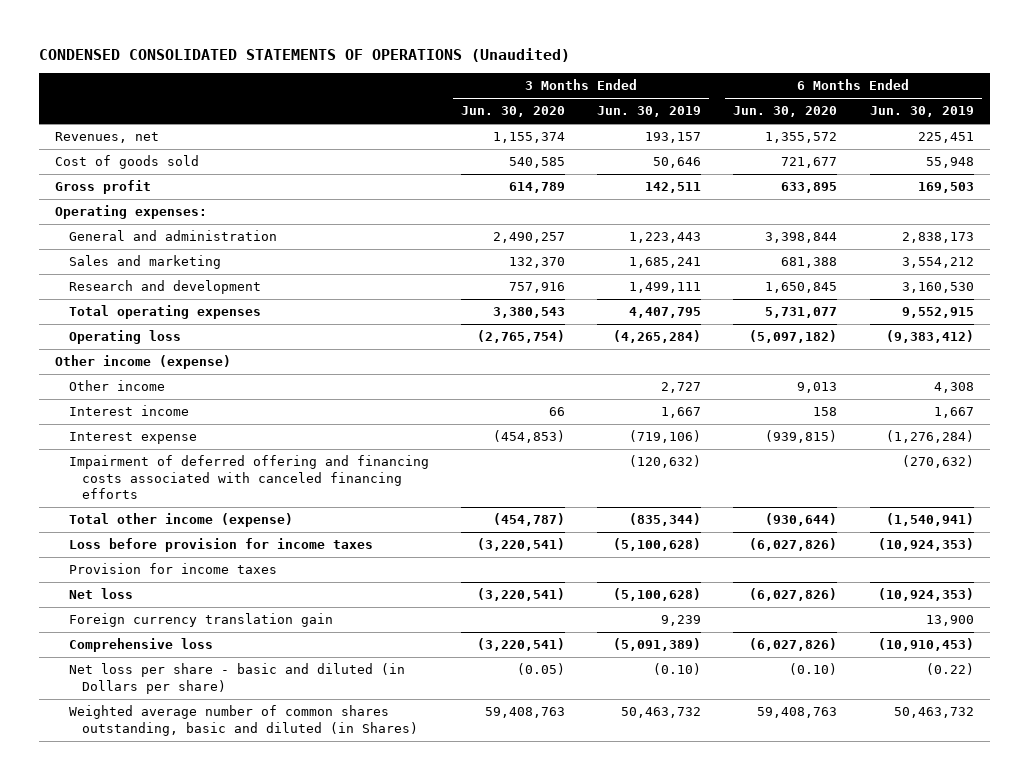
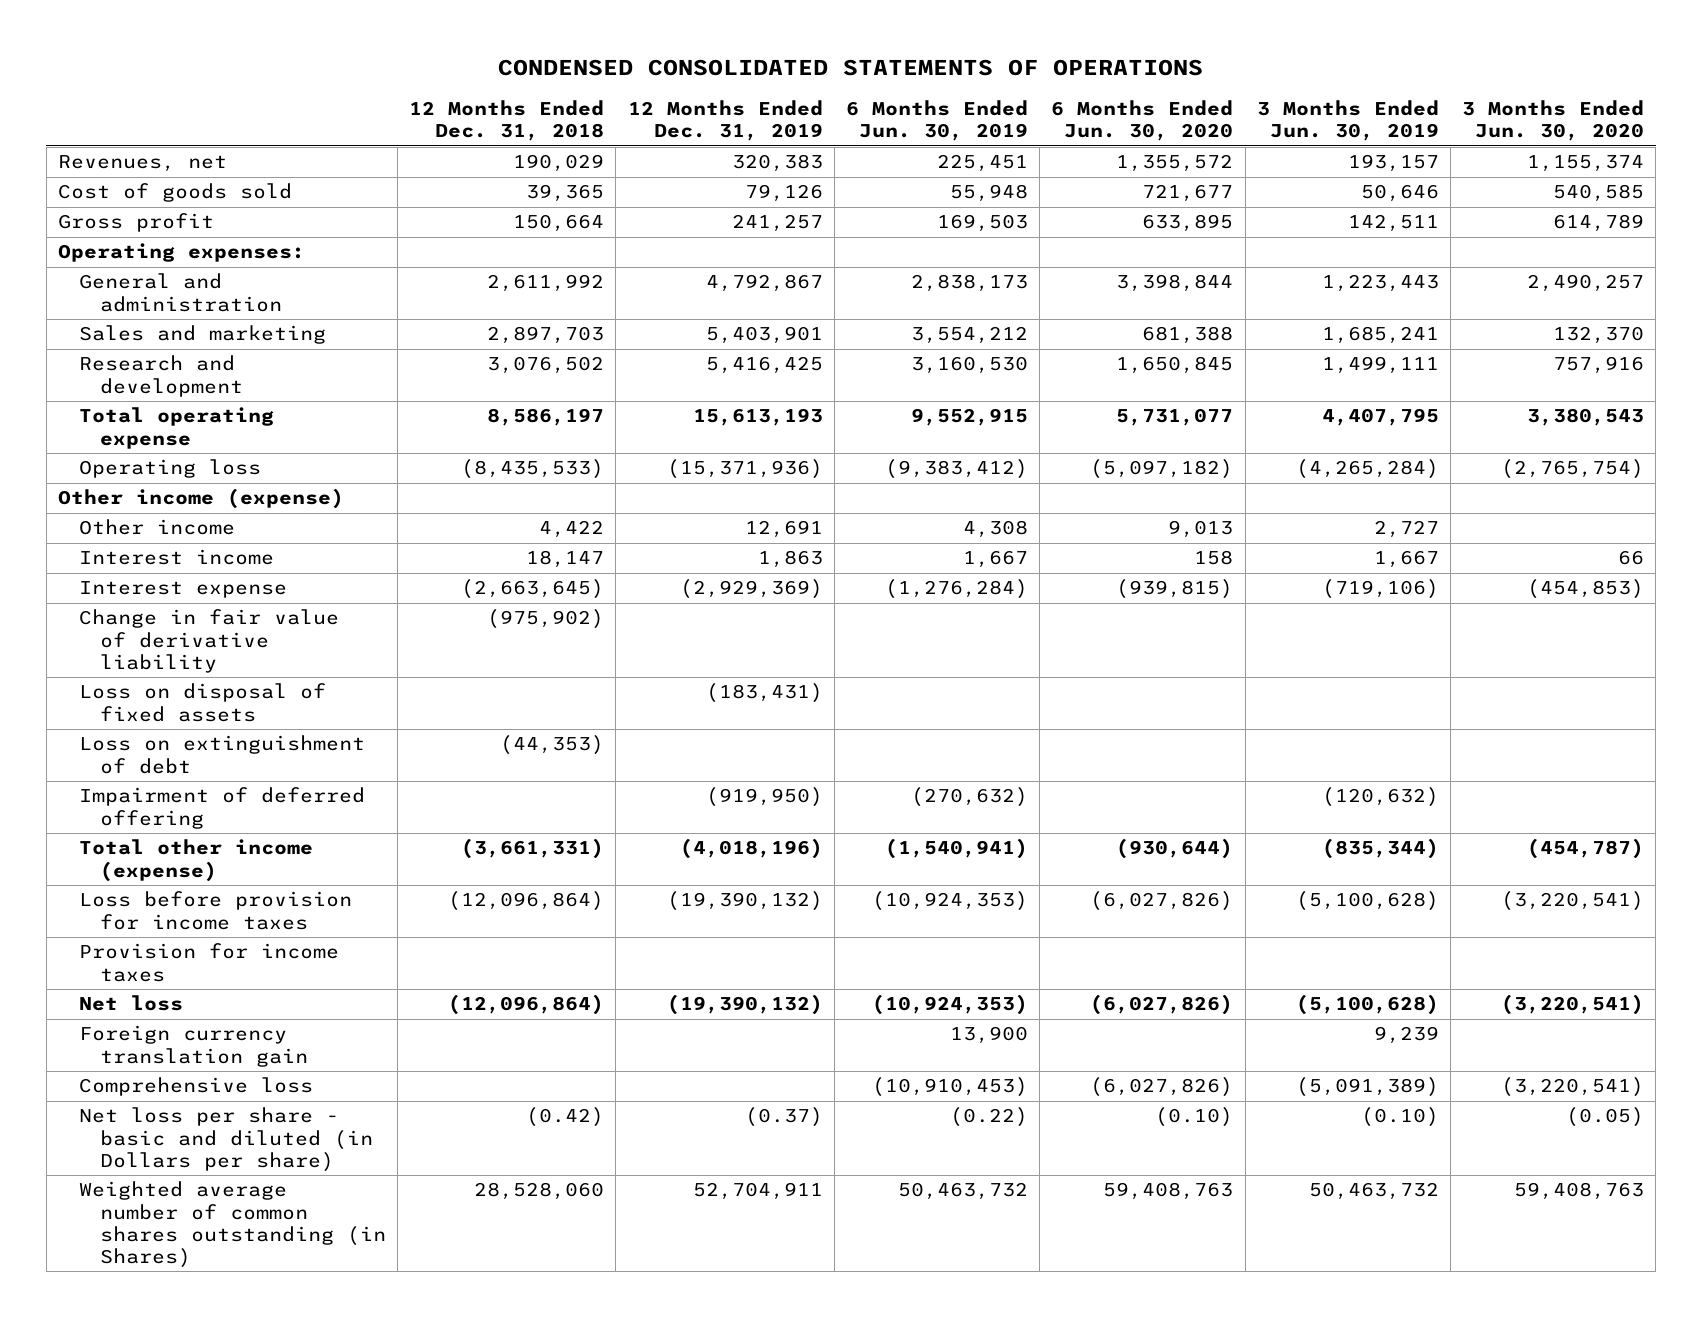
[39,47,571,62] CONDENSED CONSOLIDATED STATEMENTS OF OPERATIONS (Unaudited) -> [498,59,1204,77] CONDENSED CONSOLIDATED STATEMENTS OF OPERATIONS
none -> [409,100,605,142] 12 Months Ended Dec. 31, 2018
none -> [627,100,823,142] 12 Months Ended Dec. 31, 2019
[68,305,261,320] Total operating expenses -> [78,407,274,449] Total operating expense
none -> [78,609,339,673] Change in fair value of derivative liability
none -> [78,683,326,722] Loss on disposal of fixed assets
none -> [78,735,365,774] Loss on extinguishment of debt
[68,455,429,500] Impairment of deferred offering and financing costs associated with canceled financing efforts -> [78,787,365,829] Impairment of deferred offering
[68,705,419,736] Weighted average number of common shares outstanding, basic and diluted (in Shares) -> [78,1181,386,1268] Weighted average number of common shares outstanding (in Shares)

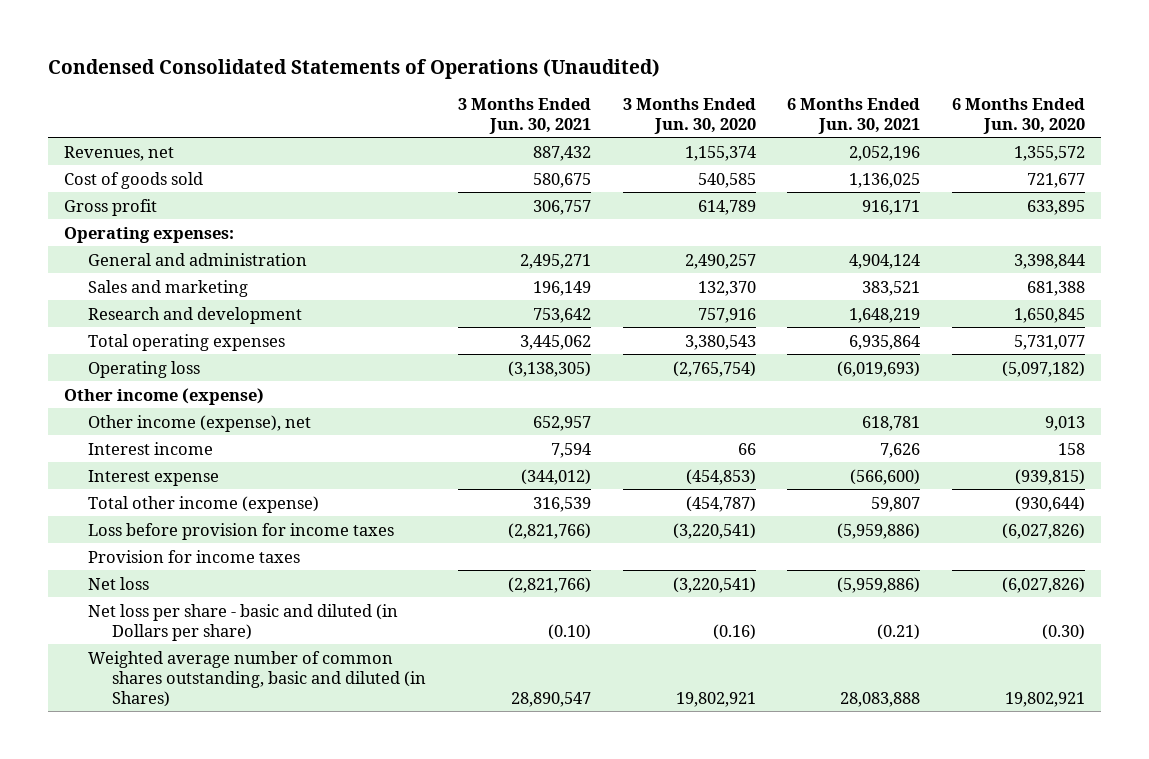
[498,59,1204,77] CONDENSED CONSOLIDATED STATEMENTS OF OPERATIONS -> [47,58,660,79] Condensed Consolidated Statements of Operations (Unaudited)
[409,100,605,142] 12 Months Ended Dec. 31, 2018 -> none
[627,100,823,142] 12 Months Ended Dec. 31, 2019 -> none
[846,100,1029,142] 6 Months Ended Jun. 30, 2019 -> none
[1256,100,1439,142] 3 Months Ended Jun. 30, 2019 -> none
none -> [457,97,591,134] 3 Months Ended Jun. 30, 2021
none -> [787,97,921,134] 6 Months Ended Jun. 30, 2021
[78,407,274,449] Total operating expense -> [87,333,285,351] Total operating expenses
[78,519,235,536] Other income -> [87,414,311,432] Other income (expense), net
[78,609,339,673] Change in fair value of derivative liability -> none
[78,683,326,722] Loss on disposal of fixed assets -> none
[78,735,365,774] Loss on extinguishment of debt -> none
[78,787,365,829] Impairment of deferred offering -> none
[78,1025,308,1067] Foreign currency translation gain -> none
[78,1077,313,1097] Comprehensive loss -> none
[1155,1107,1234,1128] (0.10) -> [1042,623,1086,640] (0.30)
[1566,1107,1645,1128] (0.05) -> [712,623,756,640] (0.16)
[78,1181,386,1268] Weighted average number of common shares outstanding (in Shares) -> [87,650,426,707] Weighted average number of common shares outstanding, basic and diluted (in Shares)
[1103,1182,1234,1201] 59,408,763 -> [1005,691,1086,707] 19,802,921
[1514,1182,1645,1201] 59,408,763 -> [675,691,756,707] 19,802,921

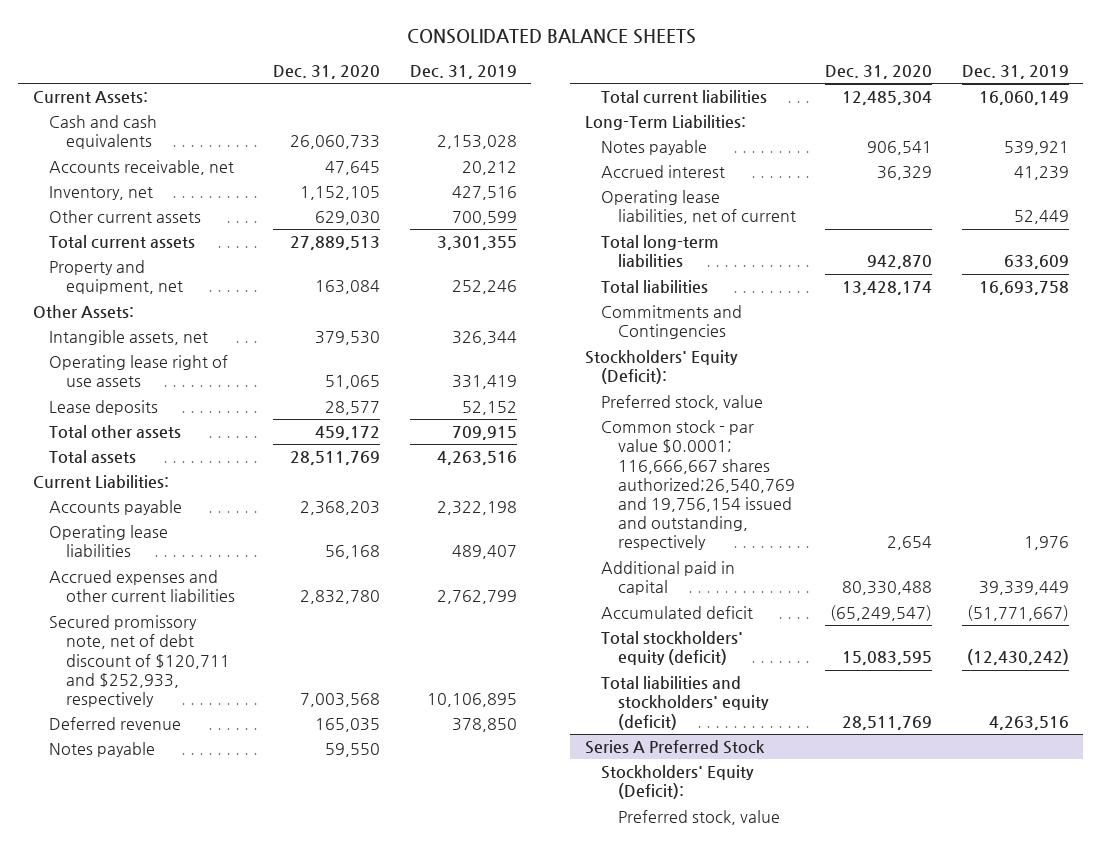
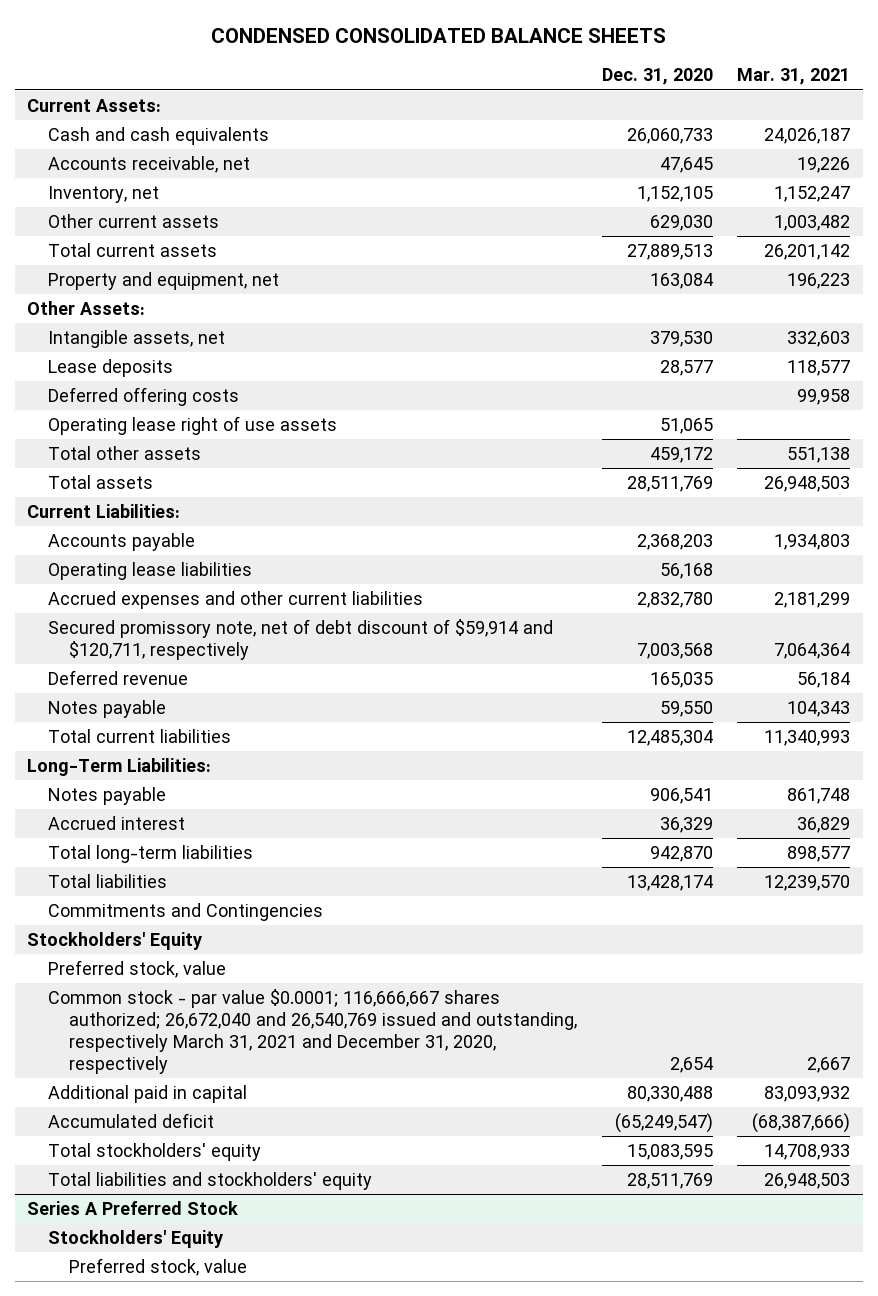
[406,29,696,45] CONSOLIDATED BALANCE SHEETS -> [210,27,666,43] CONDENSED CONSOLIDATED BALANCE SHEETS
[409,64,517,79] Dec. 31, 2019 -> none
none -> [737,68,851,86] Mar. 31, 2021
none -> [48,387,240,407] Deferred offering costs
[49,355,229,388] Operating lease right of use assets -> [48,416,338,436] Operating lease right of use assets
[49,615,230,708] Secured promissory note, net of debt discount of $120,711 and $252,933, respectively -> [48,619,554,661] Secured promissory note, net of debt discount of $59,914 and $120,711, respectively
[601,190,796,225] Operating lease liabilities, net of current -> none
[584,350,738,385] Stockholders' Equity (Deficit): -> [27,932,203,951] Stockholders' Equity
[601,420,795,551] Common stock - par value $0.0001; 116,666,667 shares authorized;26,540,769 and 19,756,154 issued and outstanding, respectively -> [48,989,578,1075] Common stock - par value $0.0001; 116,666,667 shares authorized; 26,672,040 and 26,540,769 issued and outstanding, respectively March 31, 2021 and December 31, 2020, respectively
[601,631,744,666] Total stockholders' equity (deficit) -> [48,1143,262,1162] Total stockholders' equity
[601,676,769,730] Total liabilities and stockholders' equity (deficit) -> [48,1172,373,1191] Total liabilities and stockholders' equity
[601,765,755,800] Stockholders' Equity (Deficit): -> [48,1230,224,1249] Stockholders' Equity

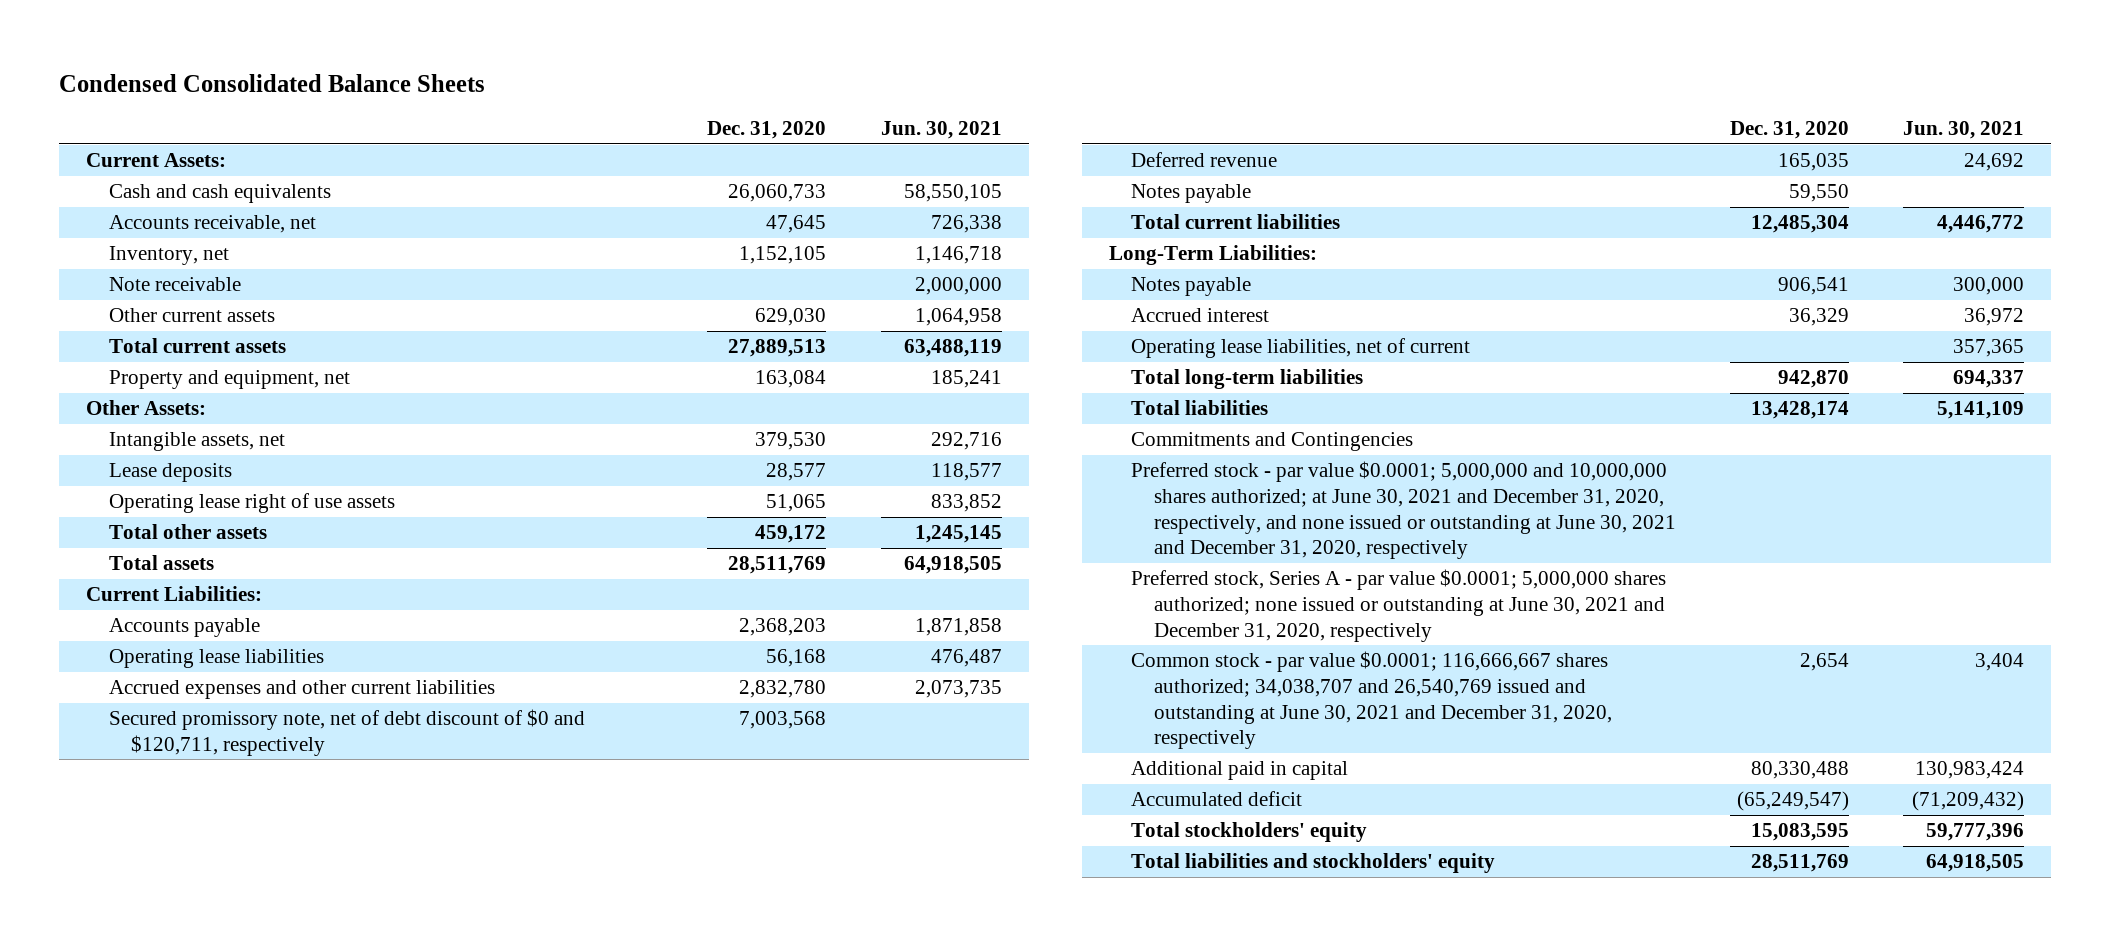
[210,27,666,43] CONDENSED CONSOLIDATED BALANCE SHEETS -> [59,73,486,92] Condensed Consolidated Balance Sheets
[737,68,851,86] Mar. 31, 2021 -> none
none -> [880,121,1002,140] Jun. 30, 2021
none -> [108,277,241,292] Note receivable
[48,387,240,407] Deferred offering costs -> none
[48,619,554,661] Secured promissory note, net of debt discount of $59,914 and $120,711, respectively -> [108,709,585,756] Secured promissory note, net of debt discount of $0 and $120,711, respectively
none -> [1131,338,1471,359] Operating lease liabilities, net of current
[27,932,203,951] Stockholders' Equity -> none
[48,960,227,979] Preferred stock, value -> [1131,461,1676,560] Preferred stock - par value $0.0001; 5,000,000 and 10,000,000 shares authorized; at June 30, 2021 and December 31, 2020, respectively, and none issued or outstanding at June 30, 2021 and December 31, 2020, respectively
none -> [1131,569,1667,642] Preferred stock, Series A - par value $0.0001; 5,000,000 shares authorized; none issued or outstanding at June 30, 2021 and December 31, 2020, respectively
[48,989,578,1075] Common stock - par value $0.0001; 116,666,667 shares authorized; 26,672,040 and 26,540,769 issued and outstanding, respectively March 31, 2021 and December 31, 2020, respectively -> [1131,651,1612,750] Common stock - par value $0.0001; 116,666,667 shares authorized; 34,038,707 and 26,540,769 issued and outstanding at June 30, 2021 and December 31, 2020, respectively
[27,1201,239,1216] Series A Preferred Stock -> none
[48,1230,224,1249] Stockholders' Equity -> none
[69,1258,248,1277] Preferred stock, value -> none

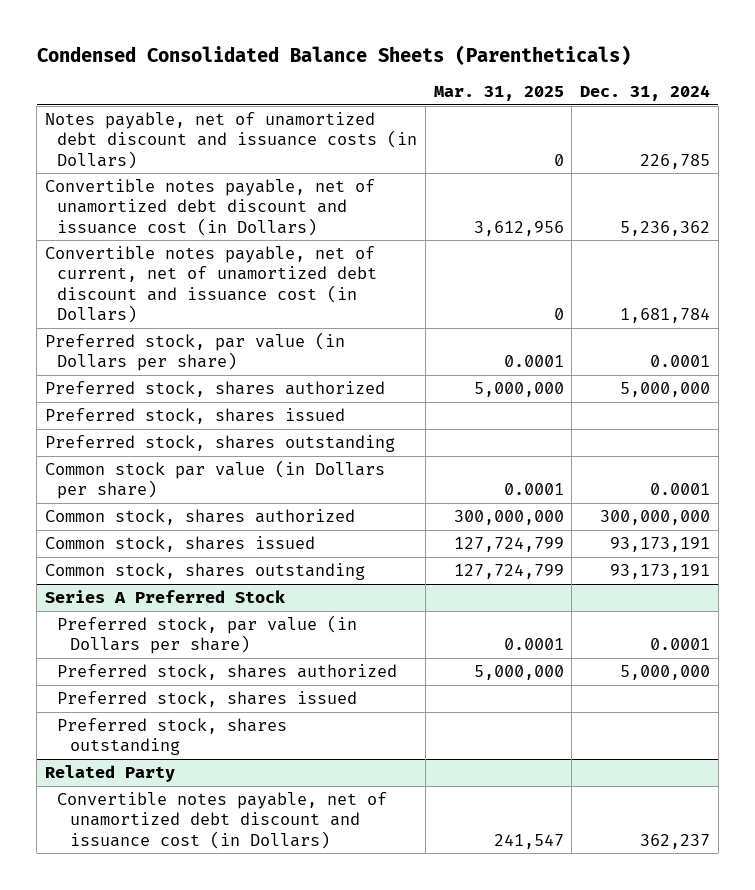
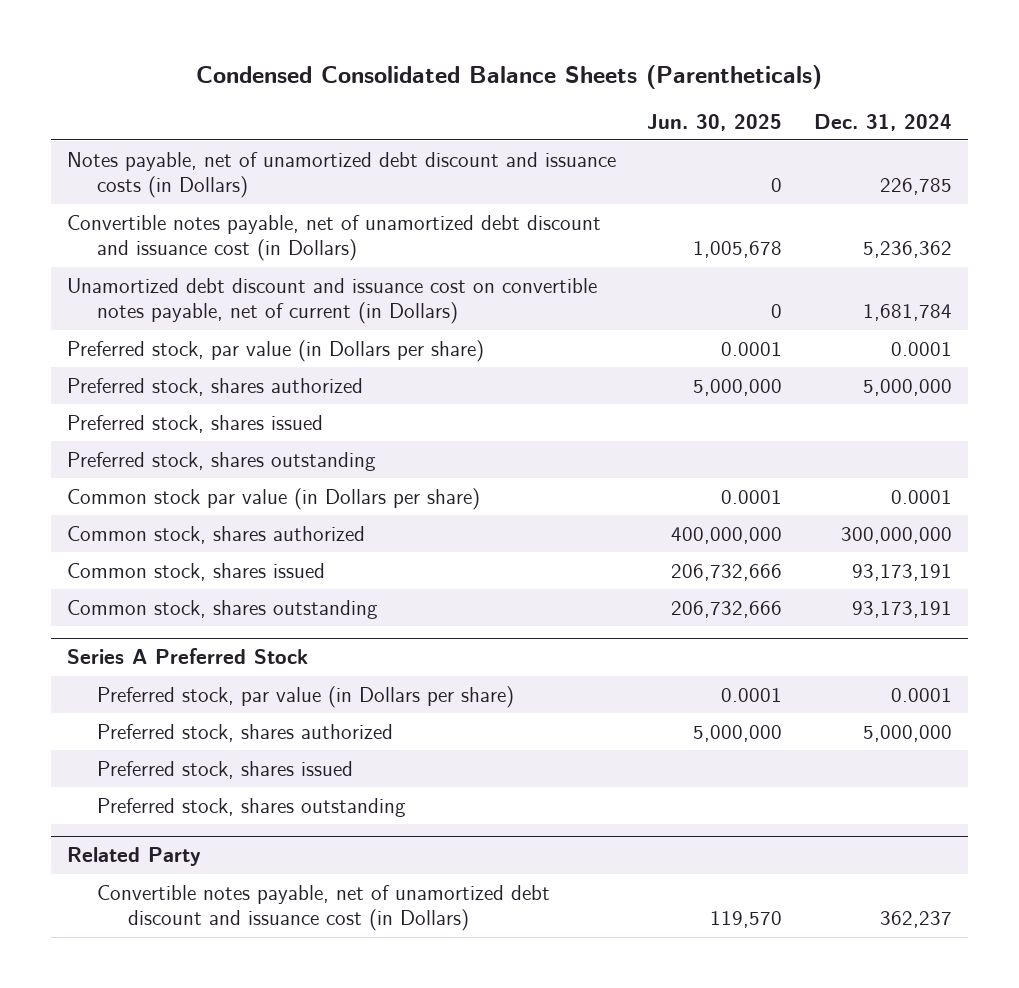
[433,86,564,102] Mar. 31, 2025 -> none
none -> [647,113,783,131] Jun. 30, 2025
[44,245,378,323] Convertible notes payable, net of current, net of unamortized debt discount and issuance cost (in Dollars) -> [66,277,597,325] Unamortized debt discount and issuance cost on convertible notes payable, net of current (in Dollars)

